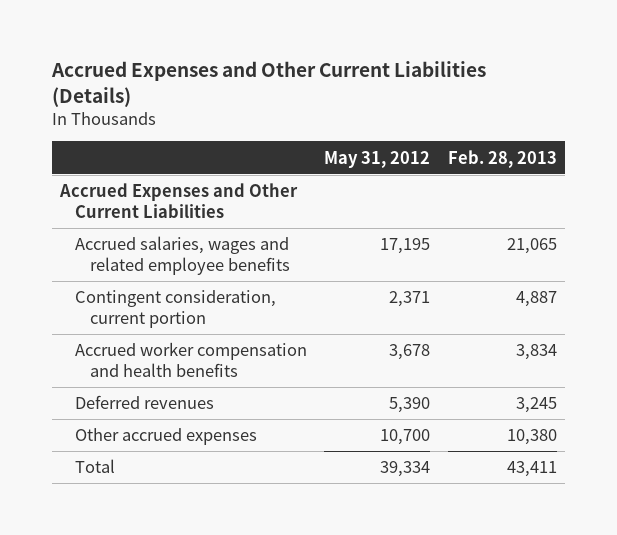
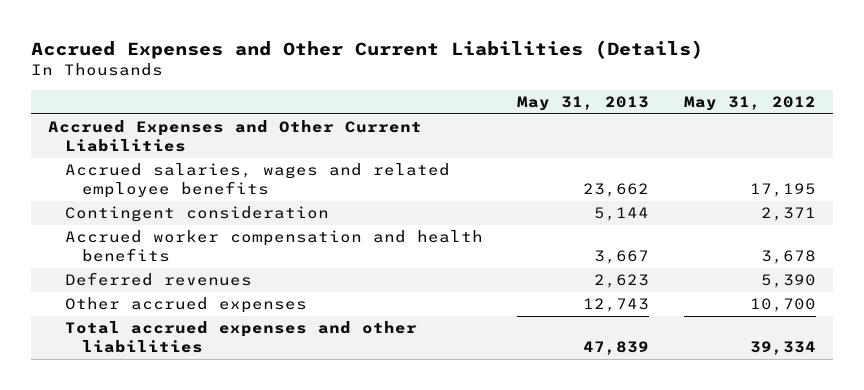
[447,149,557,168] Feb. 28, 2013 -> none
none -> [517,96,650,112] May 31, 2013
[75,290,277,328] Contingent consideration, current portion -> [65,206,330,223] Contingent consideration
[75,459,116,474] Total -> [65,321,418,353] Total accrued expenses and other liabilities

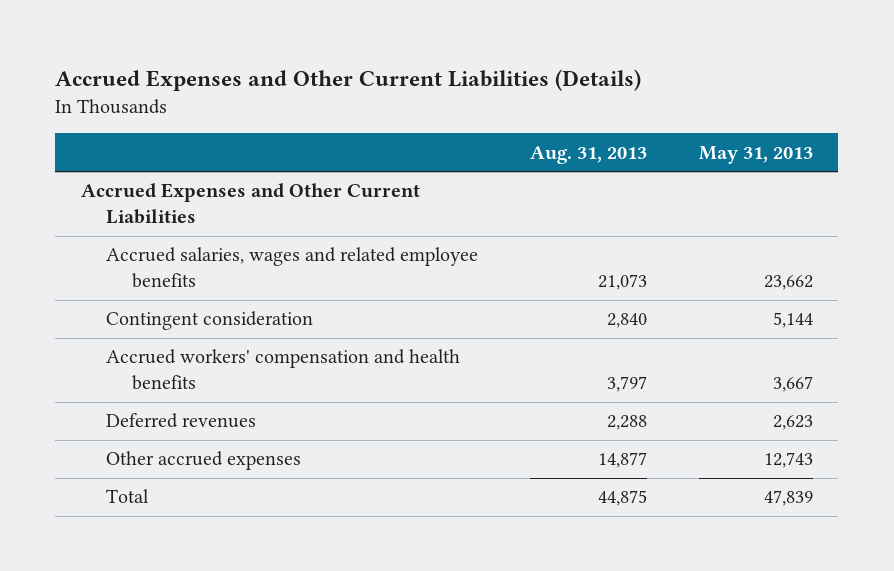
[683,96,816,112] May 31, 2012 -> none
none -> [530,145,648,164] Aug. 31, 2013
[65,230,484,262] Accrued worker compensation and health benefits -> [106,349,461,391] Accrued workers' compensation and health benefits
[65,321,418,353] Total accrued expenses and other liabilities -> [106,489,150,504] Total

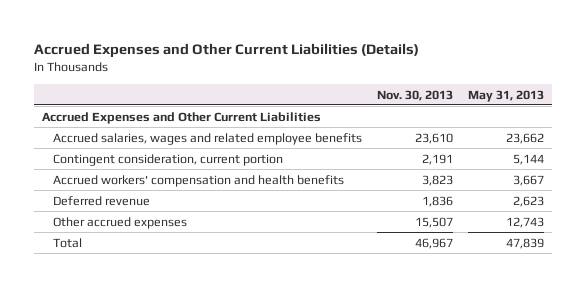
[530,145,648,164] Aug. 31, 2013 -> none
none -> [376,89,453,101] Nov. 30, 2013
[106,311,314,331] Contingent consideration -> [52,153,283,166] Contingent consideration, current portion
[106,413,257,429] Deferred revenues -> [52,195,150,206] Deferred revenue

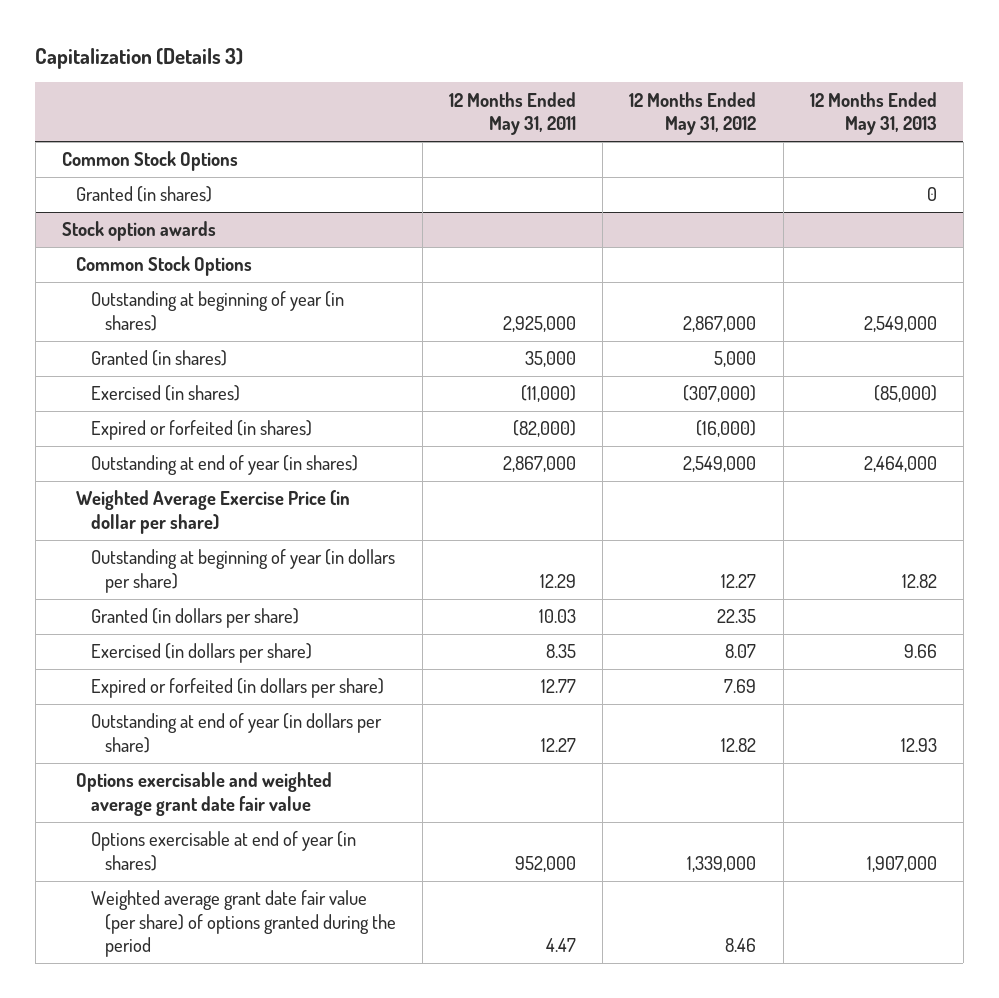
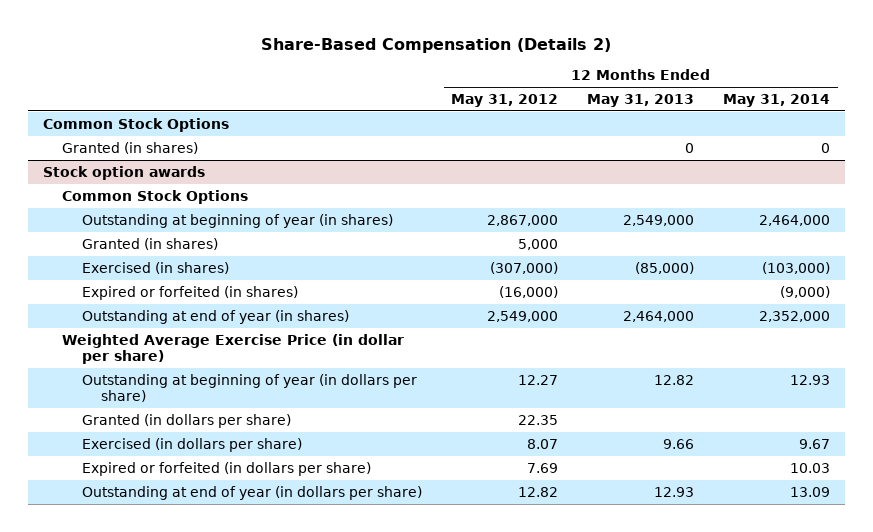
[35,48,244,70] Capitalization (Details 3) -> [261,37,612,53] Share-Based Compensation (Details 2)
[449,91,577,136] 12 Months Ended May 31, 2011 -> none
none -> [723,93,831,107] May 31, 2014
[76,772,333,816] Options exercisable and weighted average grant date fair value -> none
[90,831,356,871] Options exercisable at end of year (in shares) -> none
[90,890,396,958] Weighted average grant date fair value (per share) of options granted during the period -> none

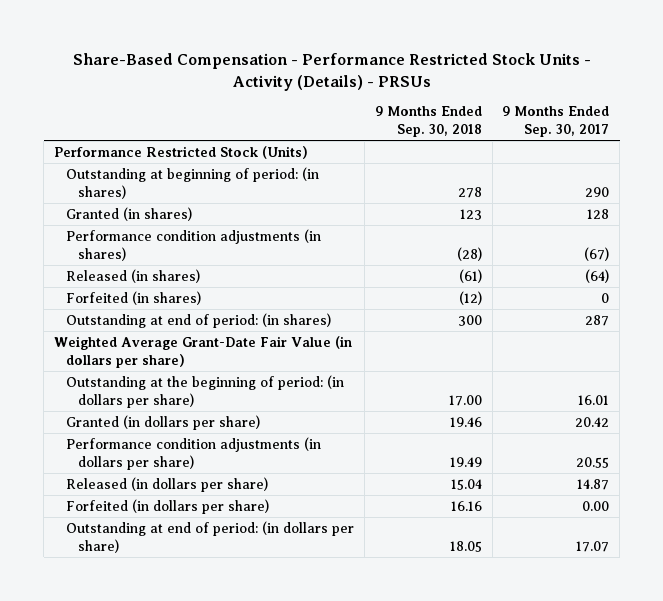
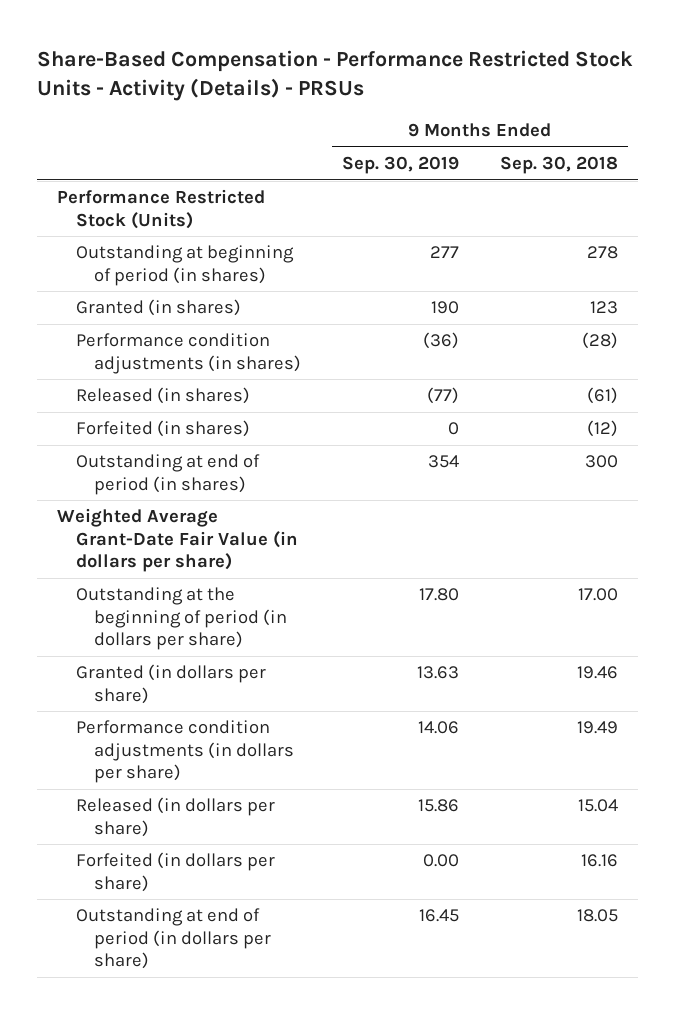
[502,106,610,138] 9 Months Ended Sep. 30, 2017 -> none
none -> [342,156,460,175] Sep. 30, 2019
[66,166,320,199] Outstanding at beginning of period: (in shares) -> [75,245,294,286] Outstanding at beginning of period (in shares)
[66,312,332,328] Outstanding at end of period: (in shares) -> [75,454,260,495] Outstanding at end of period (in shares)
[66,374,345,408] Outstanding at the beginning of period: (in dollars per share) -> [75,587,288,651] Outstanding at the beginning of period (in dollars per share)
[66,520,355,553] Outstanding at end of period: (in dollars per share) -> [75,908,272,970] Outstanding at end of period (in dollars per share)

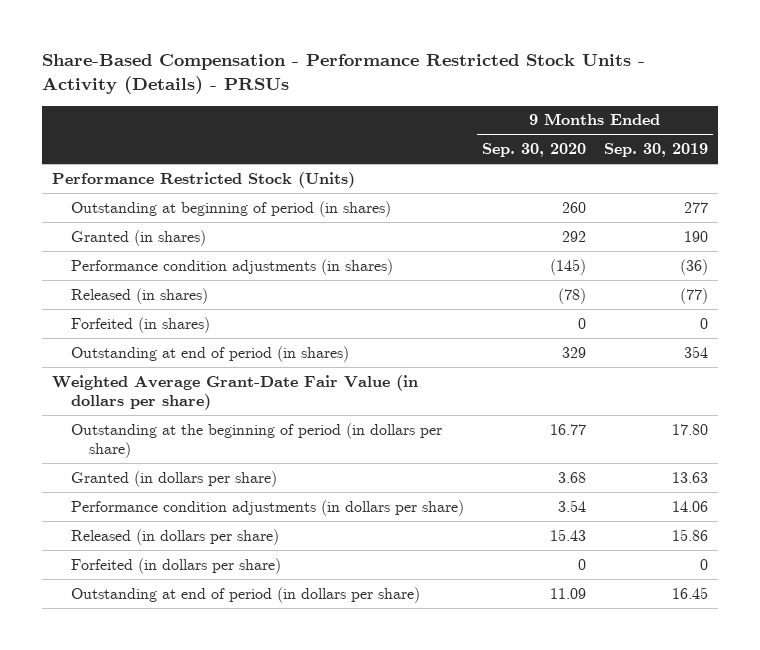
[499,156,618,175] Sep. 30, 2018 -> none
none -> [482,143,587,158] Sep. 30, 2020
[423,854,460,868] 0.00 -> [700,558,709,570] 0

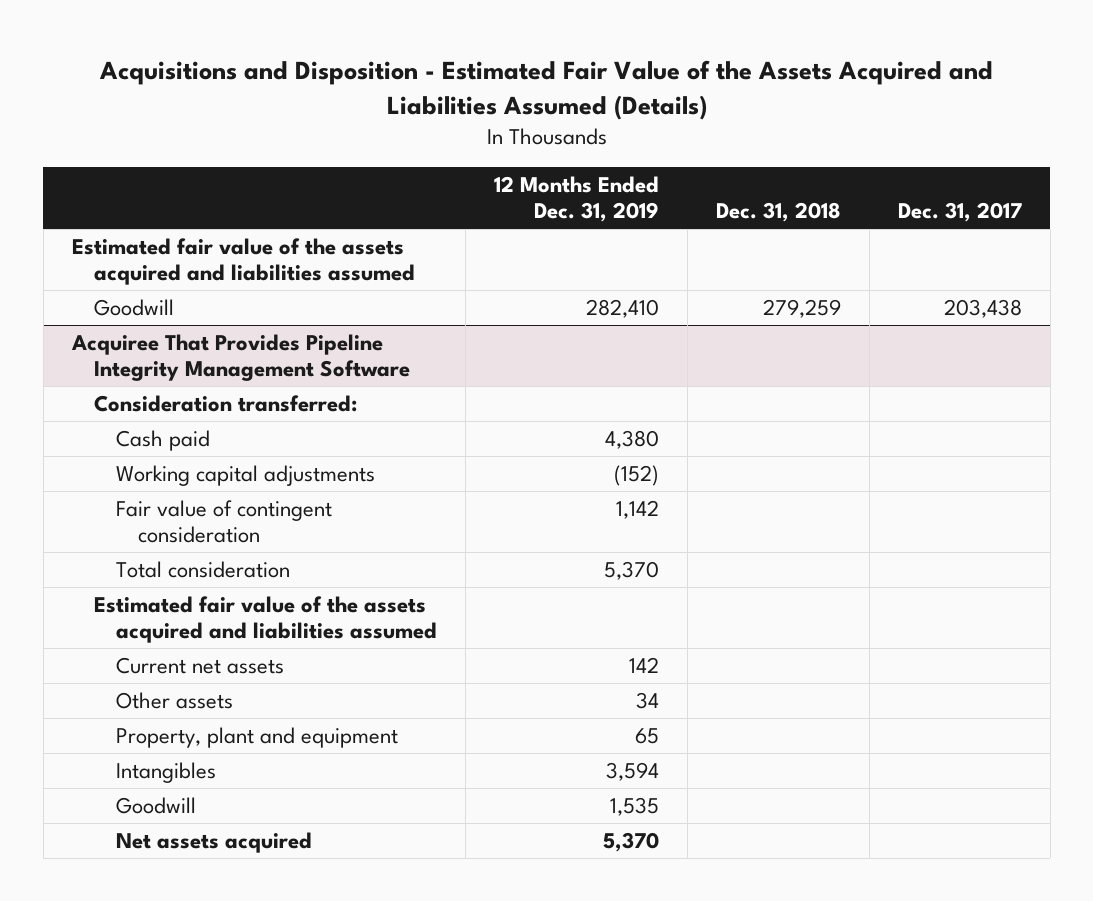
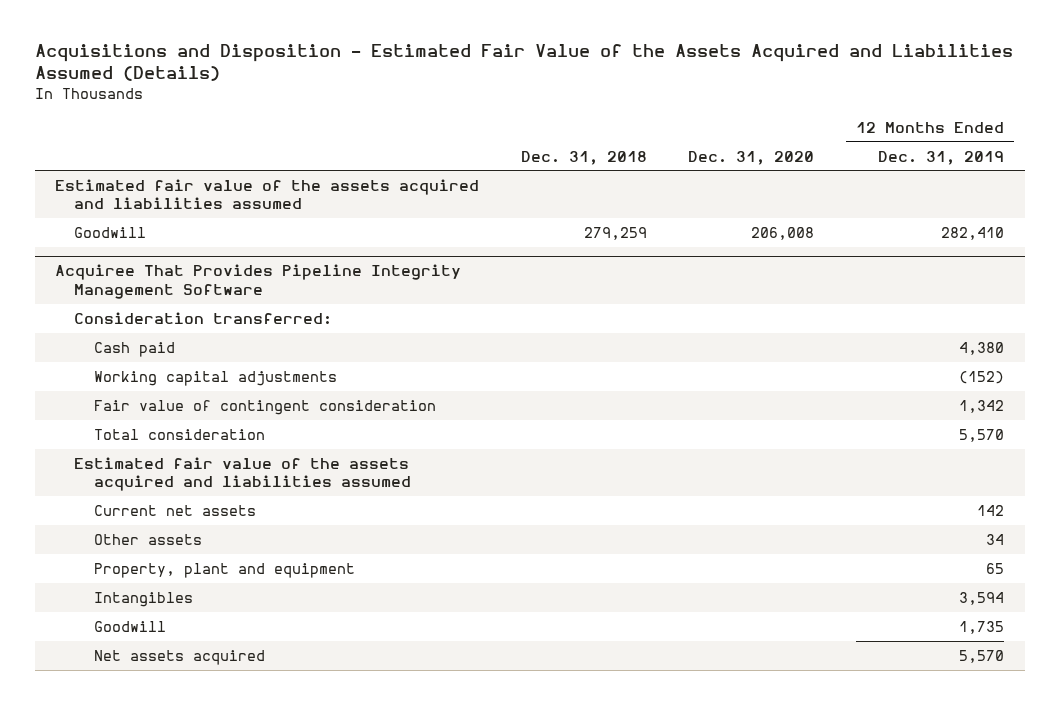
[897,202,1022,223] Dec. 31, 2017 -> none
none -> [688,150,815,165] Dec. 31, 2020
[615,499,659,519] 1,142 -> [959,399,1005,413] 1,342
[603,560,659,580] 5,370 -> [959,428,1005,442] 5,570
[609,796,659,816] 1,535 -> [959,620,1005,634] 1,735
[602,831,659,852] 5,370 -> [959,649,1005,663] 5,570

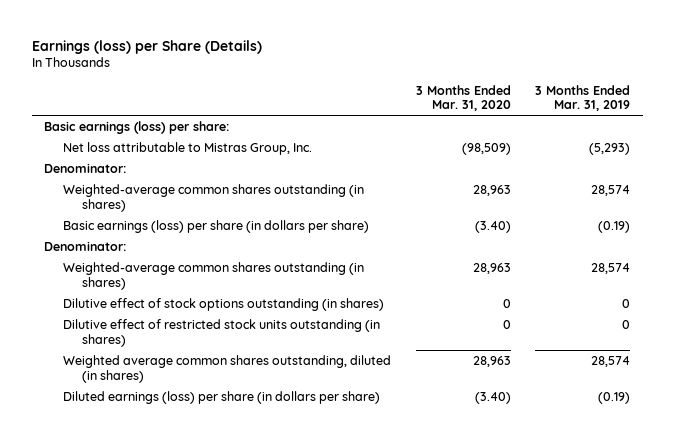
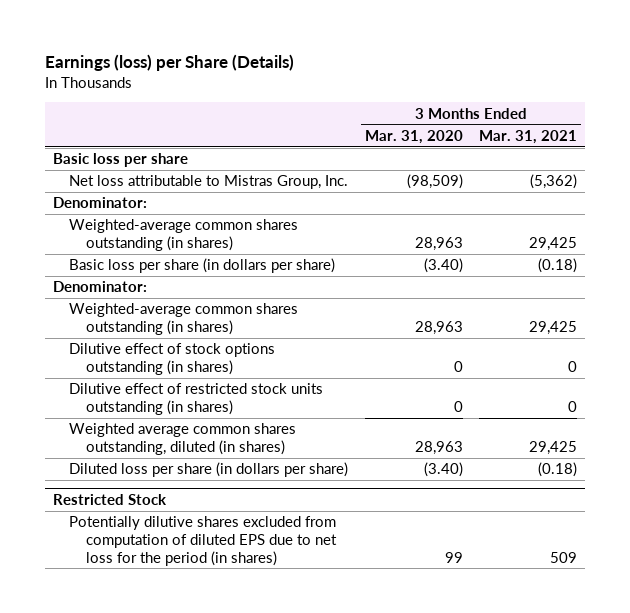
[535,84,631,112] 3 Months Ended Mar. 31, 2019 -> none
none -> [479,130,578,145] Mar. 31, 2021
[43,120,229,134] Basic earnings (loss) per share: -> [53,153,189,168] Basic loss per share
[63,219,370,233] Basic earnings (loss) per share (in dollars per share) -> [69,258,336,274] Basic loss per share (in dollars per share)
[63,390,381,404] Diluted earnings (loss) per share (in dollars per share) -> [69,462,349,478] Diluted loss per share (in dollars per share)
none -> [53,494,168,506] Restricted Stock
none -> [69,516,337,566] Potentially dilutive shares excluded from computation of diluted EPS due to net loss for the period (in shares)

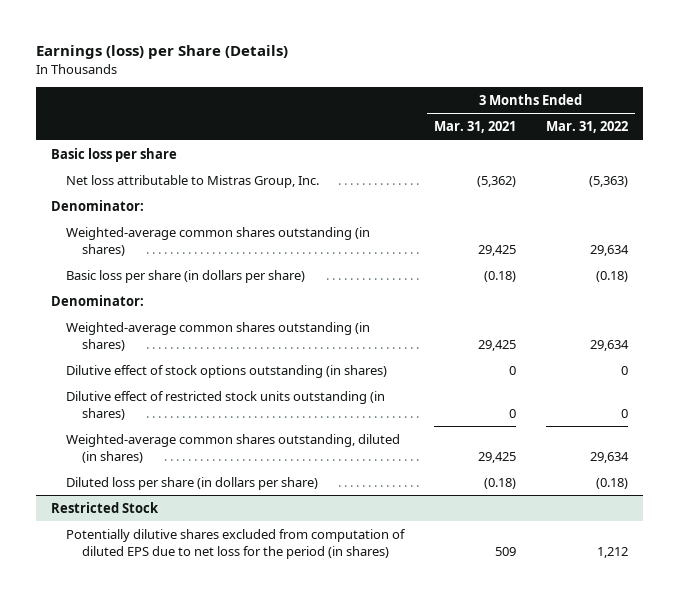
[364,130,463,145] Mar. 31, 2020 -> none
none -> [545,121,628,134] Mar. 31, 2022
[69,423,297,456] Weighted average common shares outstanding, diluted (in shares) -> [66,433,401,463] Weighted-average common shares outstanding, diluted (in shares)

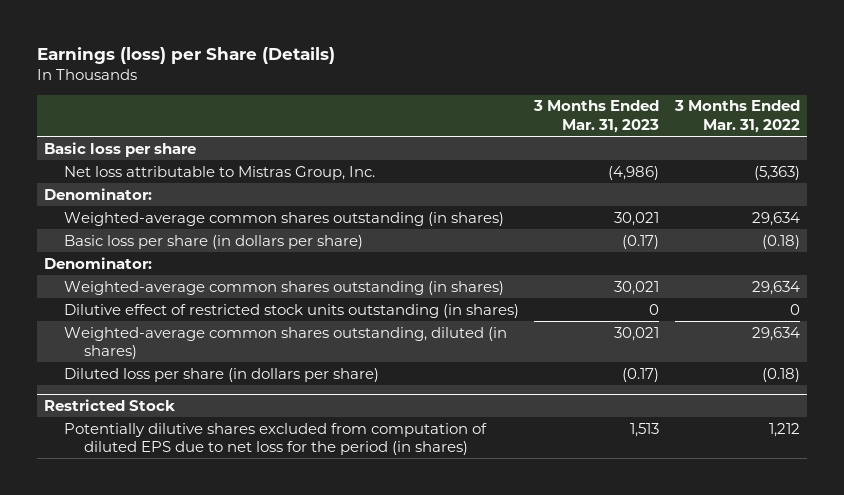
[434,121,517,134] Mar. 31, 2021 -> none
none -> [533,100,660,133] 3 Months Ended Mar. 31, 2023
[66,364,388,378] Dilutive effect of stock options outstanding (in shares) -> none

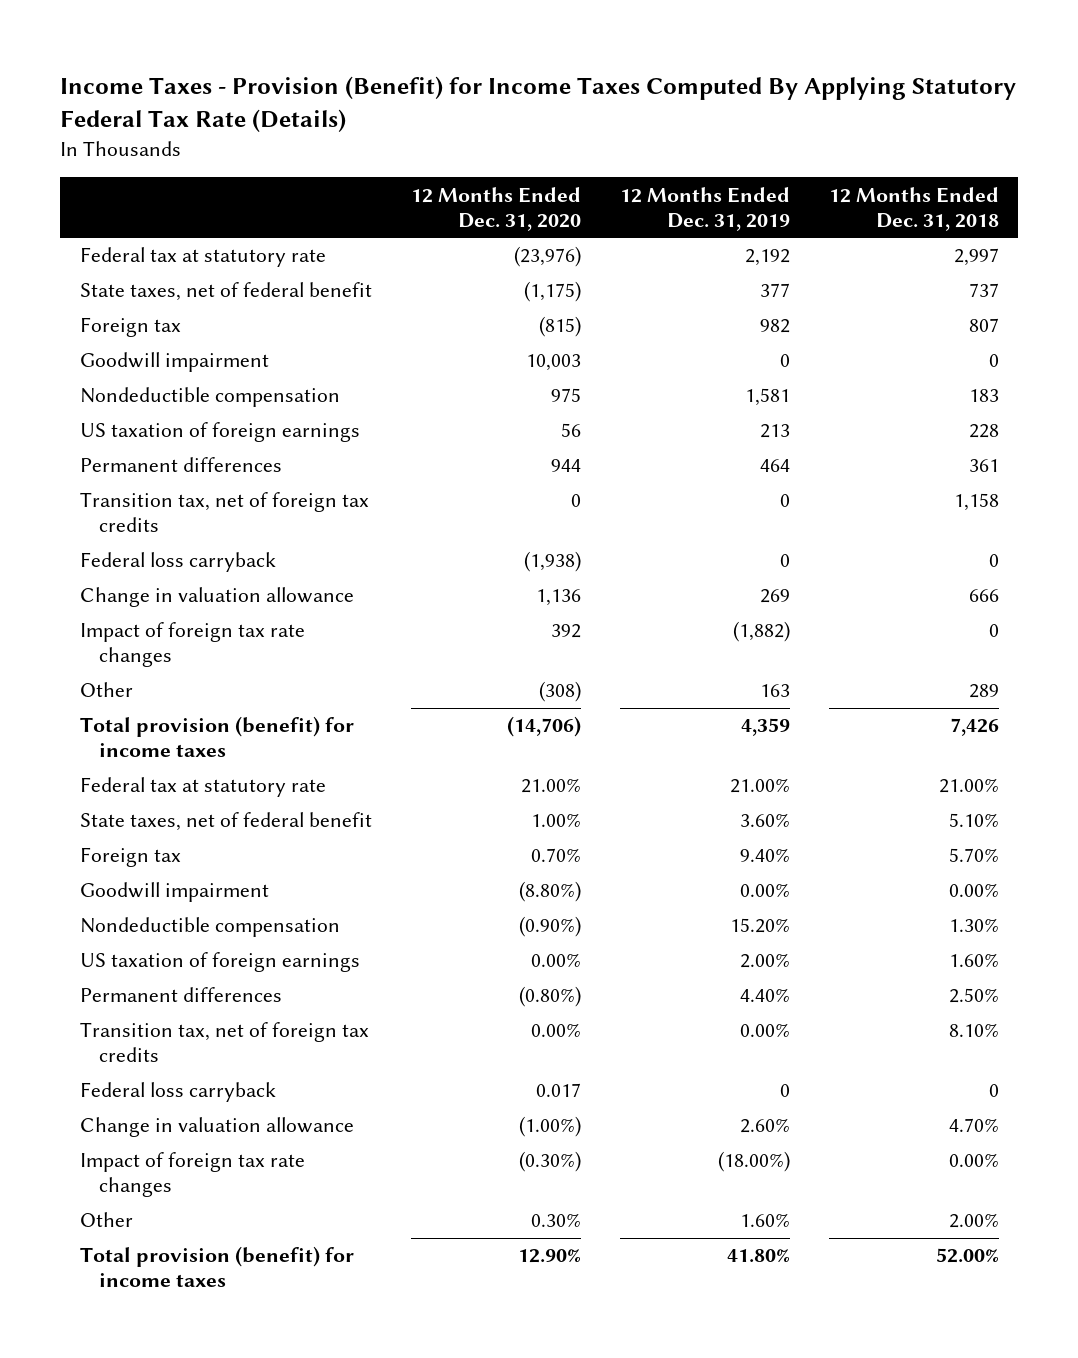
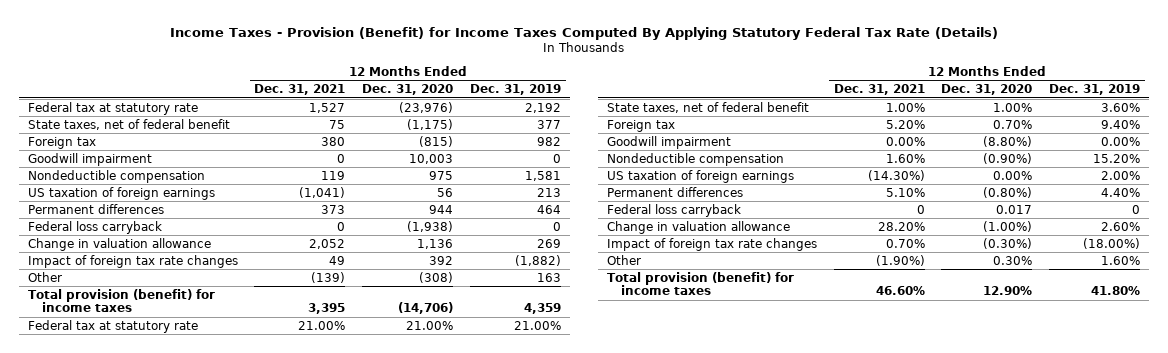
[828,186,999,231] 12 Months Ended Dec. 31, 2018 -> none
none -> [254,84,346,96] Dec. 31, 2021
[79,492,369,533] Transition tax, net of foreign tax credits -> none
[79,1022,369,1063] Transition tax, net of foreign tax credits -> none

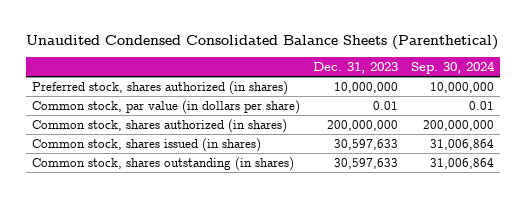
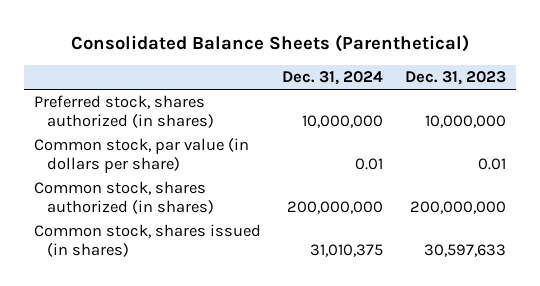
[25,35,498,51] Unaudited Condensed Consolidated Balance Sheets (Parenthetical) -> [70,34,469,52] Consolidated Balance Sheets (Parenthetical)
[410,61,495,75] Sep. 30, 2024 -> none
none -> [282,71,384,86] Dec. 31, 2024
[32,156,295,171] Common stock, shares outstanding (in shares) -> none

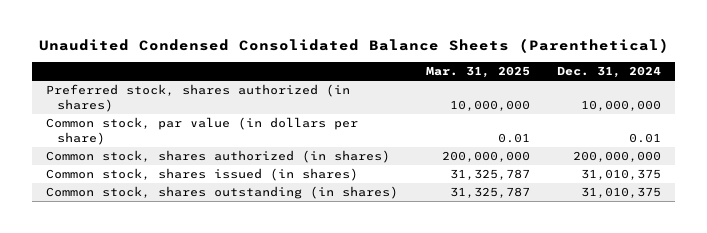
[70,34,469,52] Consolidated Balance Sheets (Parenthetical) -> [38,38,669,54] Unaudited Condensed Consolidated Balance Sheets (Parenthetical)
[404,71,506,86] Dec. 31, 2023 -> none
none -> [425,66,530,79] Mar. 31, 2025
none -> [46,186,399,200] Common stock, shares outstanding (in shares)

